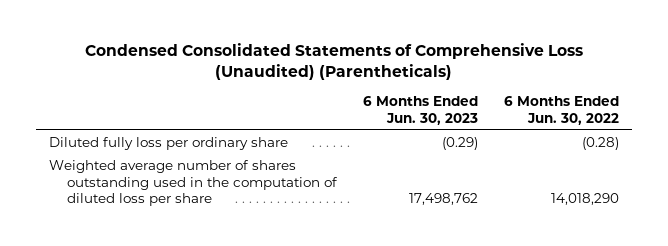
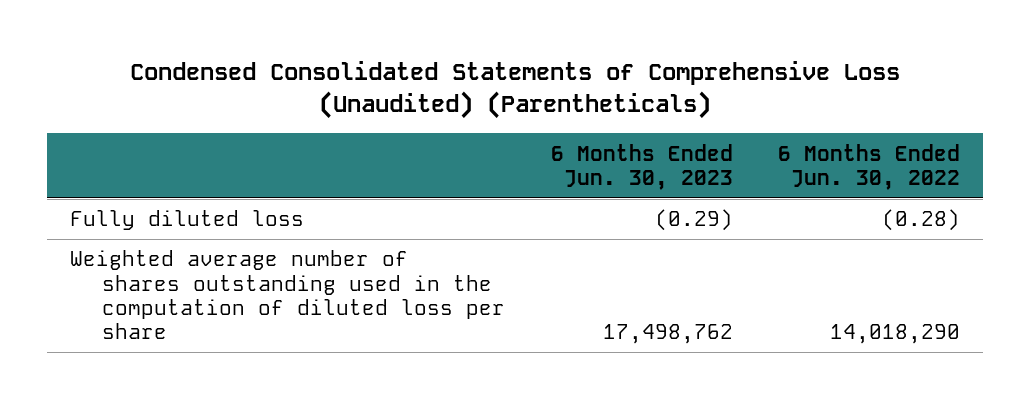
[48,137,288,151] Diluted fully loss per ordinary share -> [70,210,305,231] Fully diluted loss

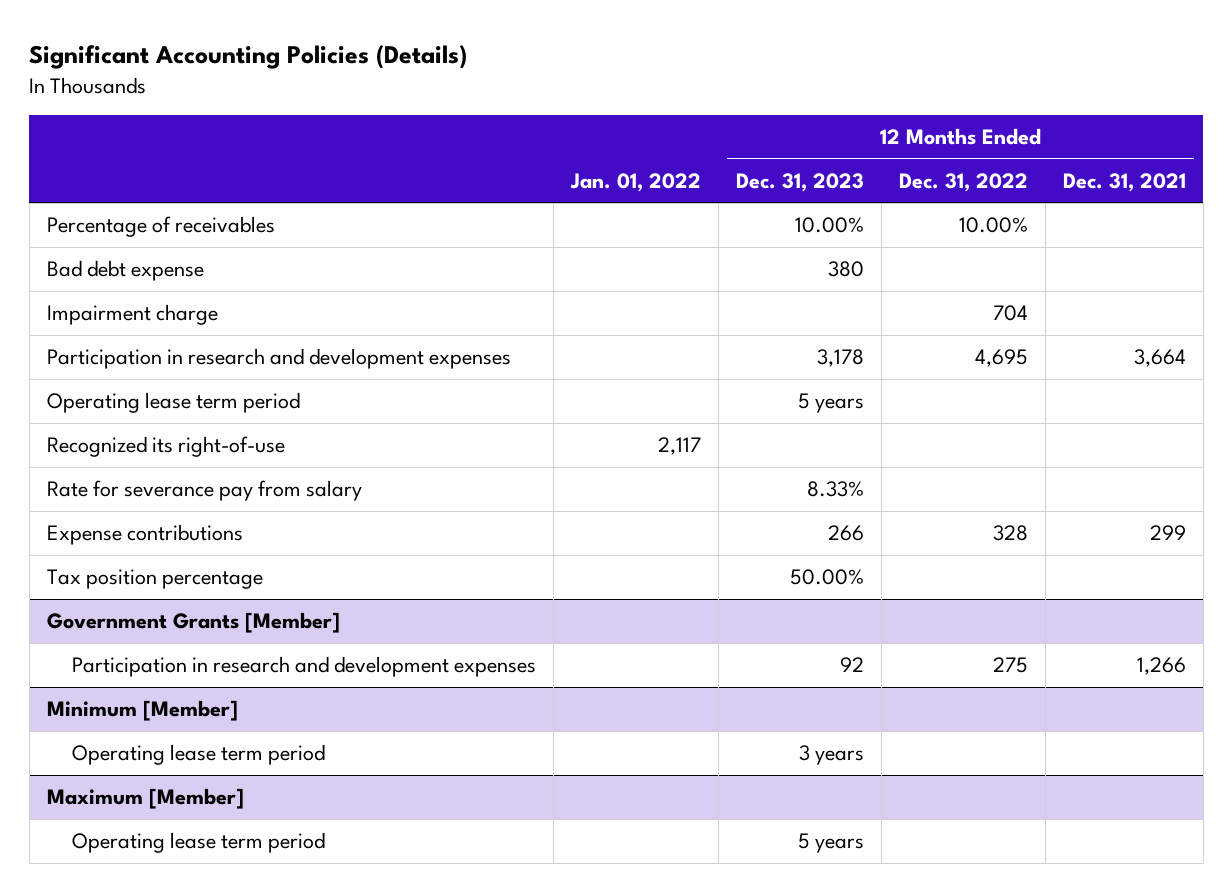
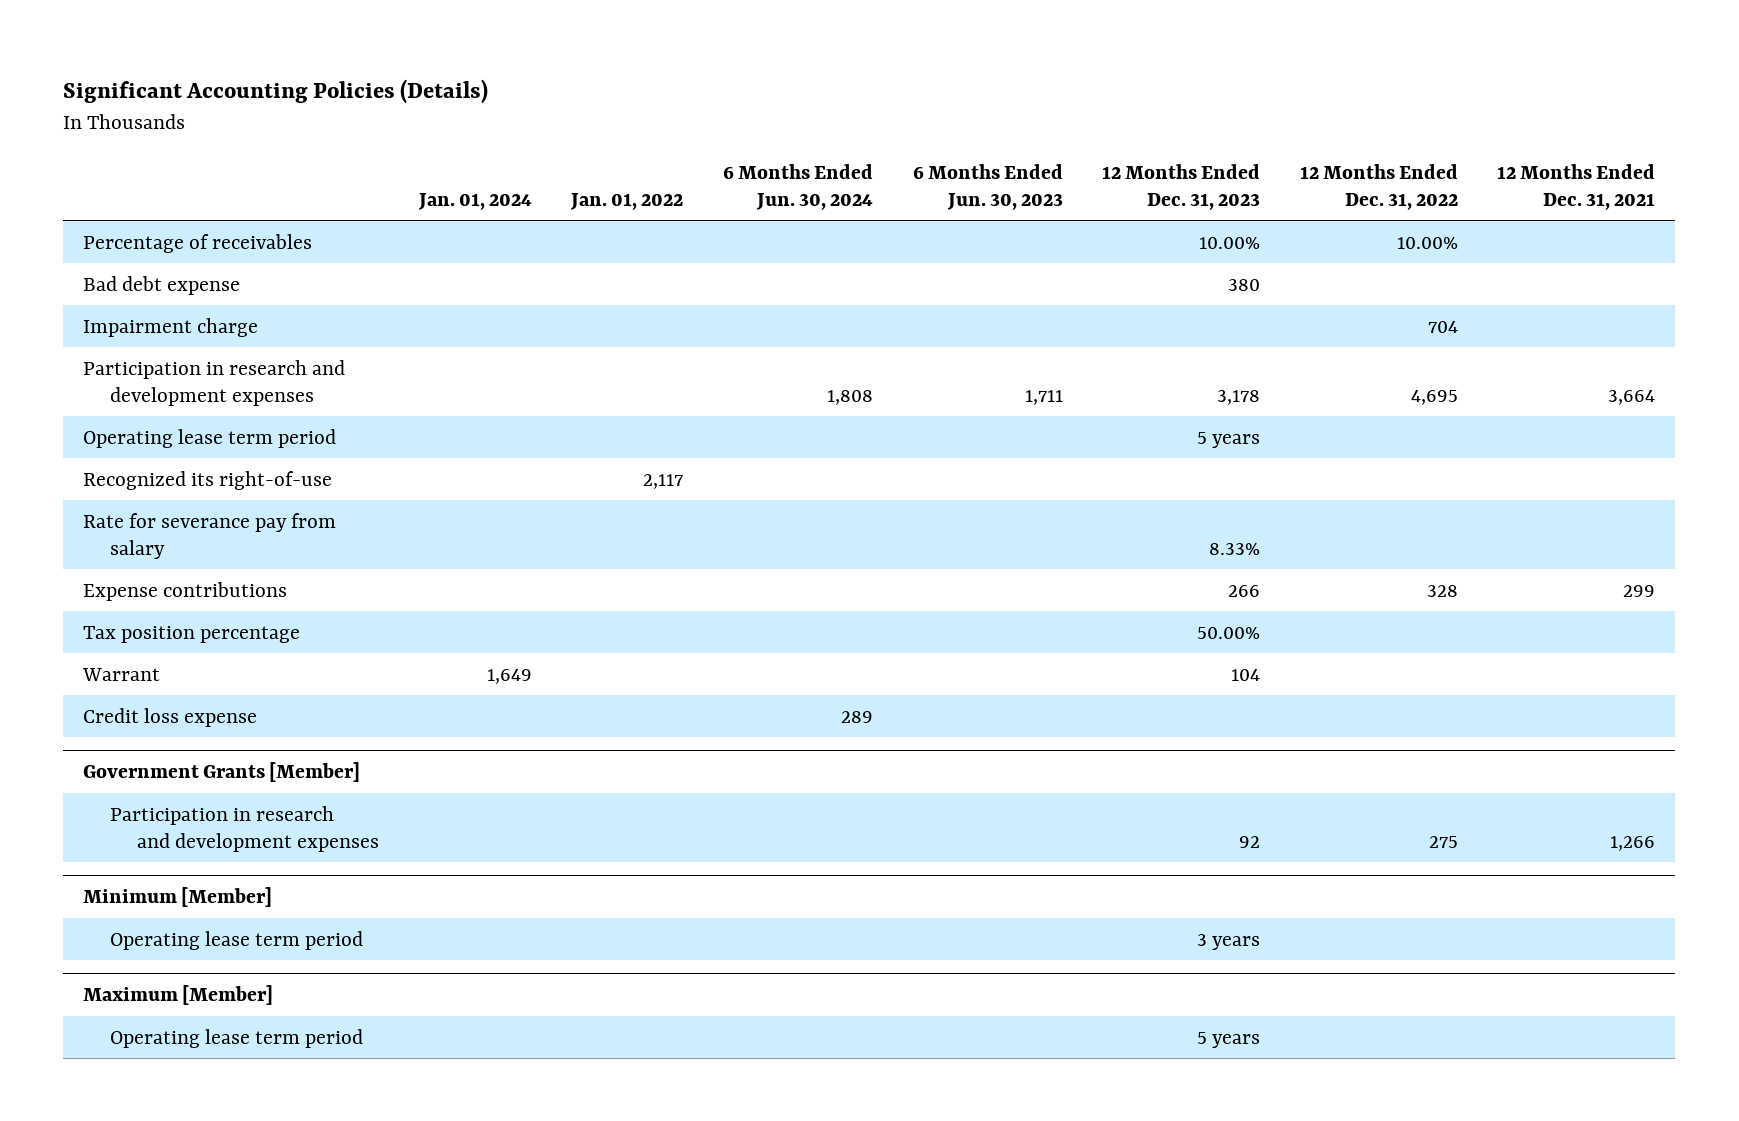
none -> [417,192,532,210] Jan. 01, 2024
none -> [722,163,873,210] 6 Months Ended Jun. 30, 2024
none -> [912,163,1063,210] 6 Months Ended Jun. 30, 2023
none -> [82,667,161,681] Warrant
none -> [83,707,258,727] Credit loss expense

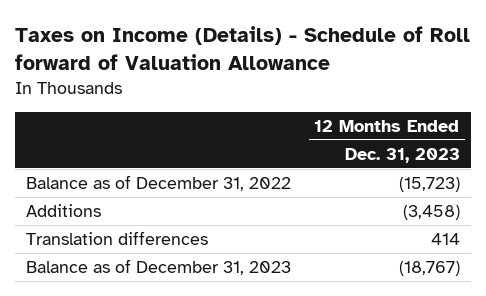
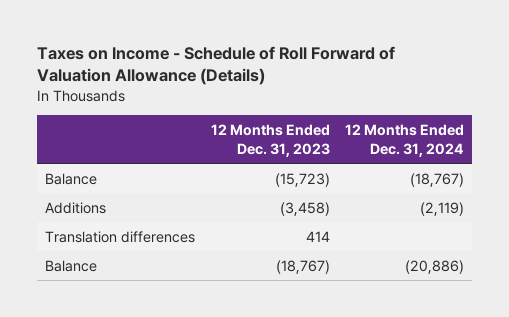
[14,26,470,70] Taxes on Income (Details) - Schedule of Roll forward of Valuation Allowance -> [36,46,395,86] Taxes on Income - Schedule of Roll Forward of Valuation Allowance (Details)
none -> [345,124,465,157] 12 Months Ended Dec. 31, 2024
[26,175,292,192] Balance as of December 31, 2022 -> [44,172,97,185] Balance
[26,259,292,276] Balance as of December 31, 2023 -> [44,259,97,272] Balance

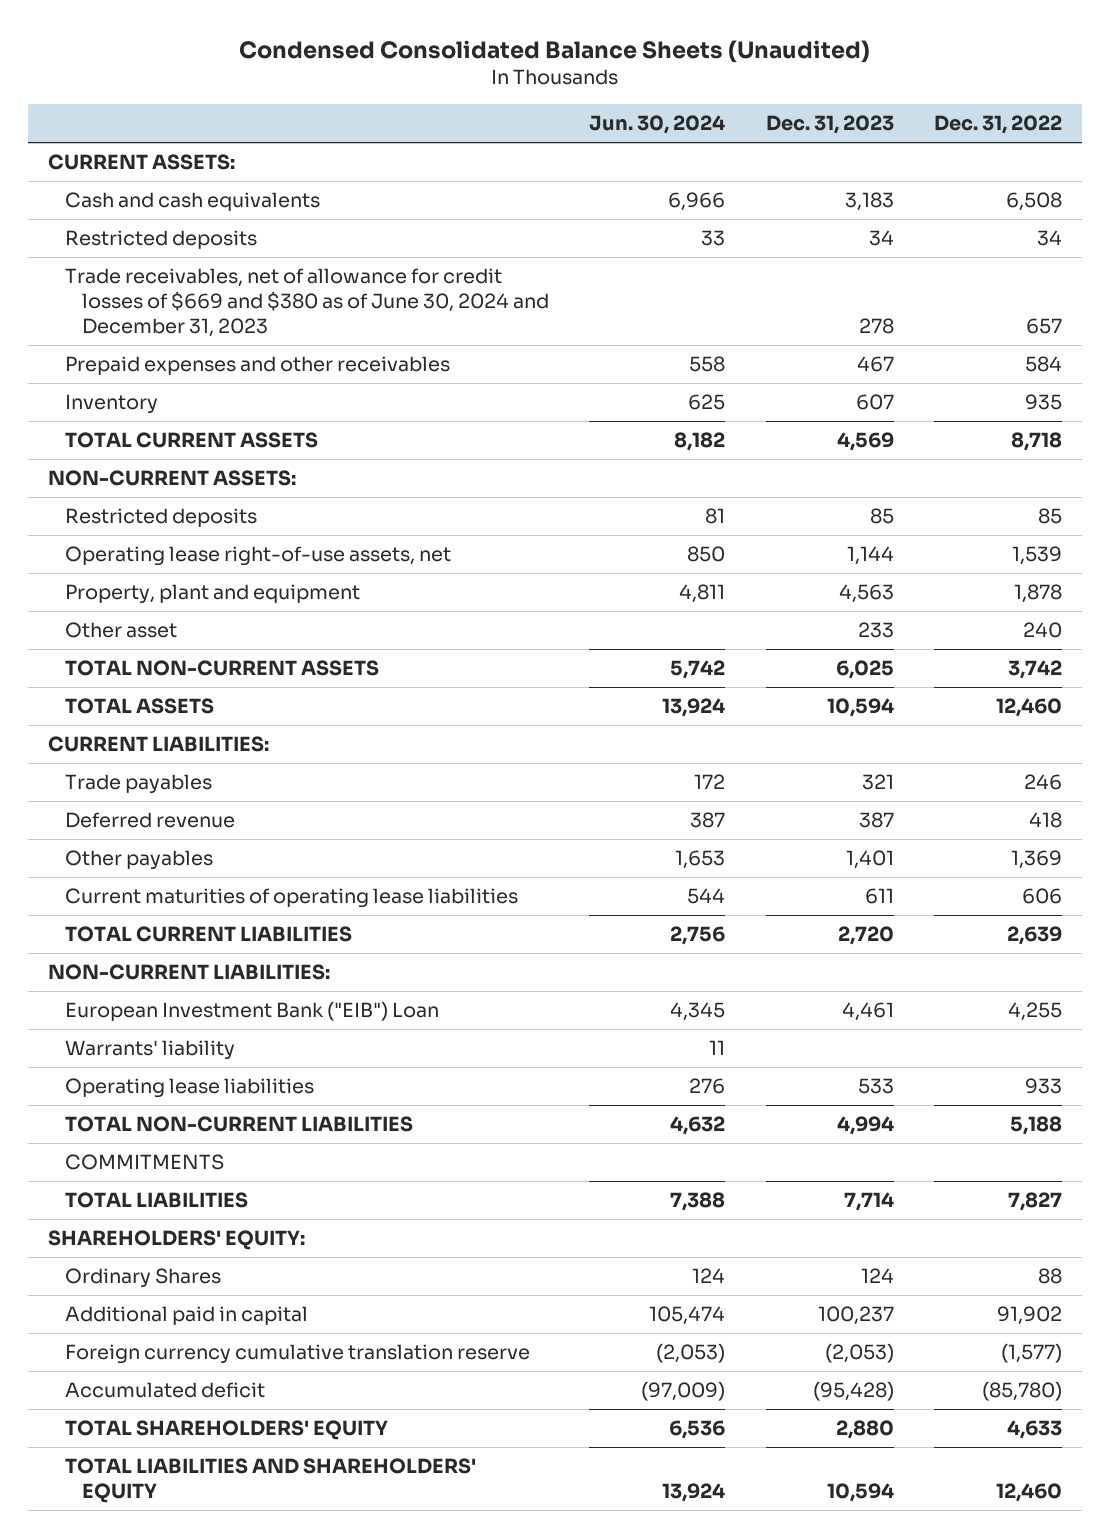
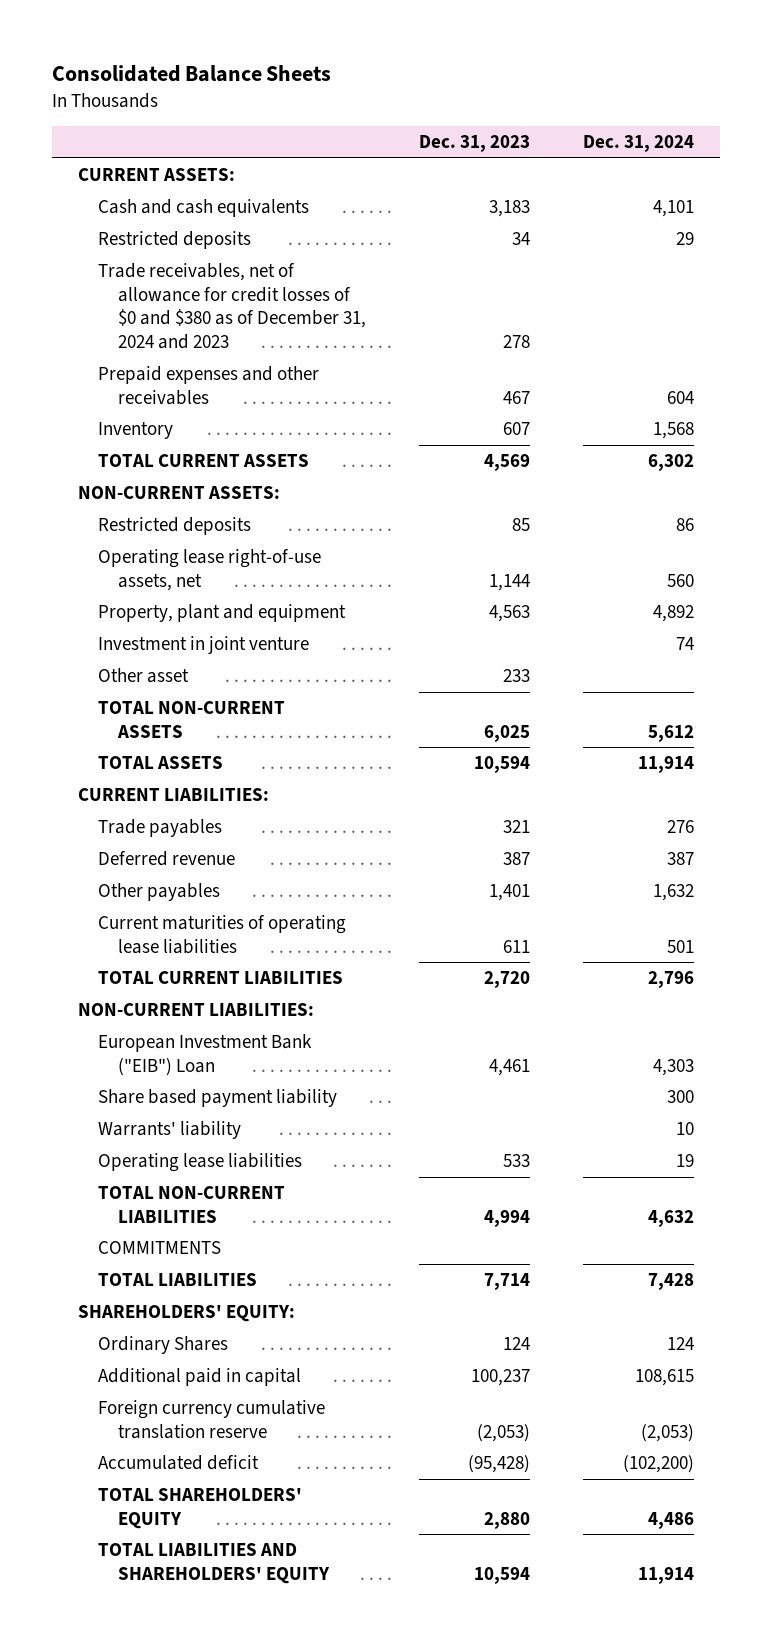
[238,39,870,63] Condensed Consolidated Balance Sheets (Unaudited) -> [51,65,331,83] Consolidated Balance Sheets
[589,115,726,135] Jun. 30, 2024 -> none
[933,115,1062,135] Dec. 31, 2022 -> none
none -> [582,134,694,152] Dec. 31, 2024
[64,268,549,338] Trade receivables, net of allowance for credit losses of $669 and $380 as of June 30, 2024 and December 31, 2023 -> [98,263,366,349] Trade receivables, net of allowance for credit losses of $0 and $380 as of December 31, 2024 and 2023
none -> [98,636,310,655] Investment in joint venture
none -> [98,1089,338,1108] Share based payment liability

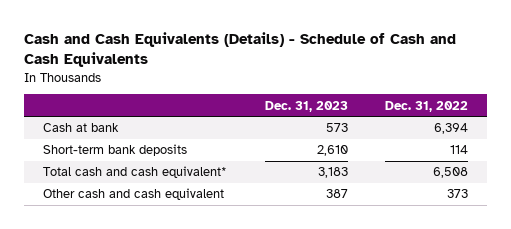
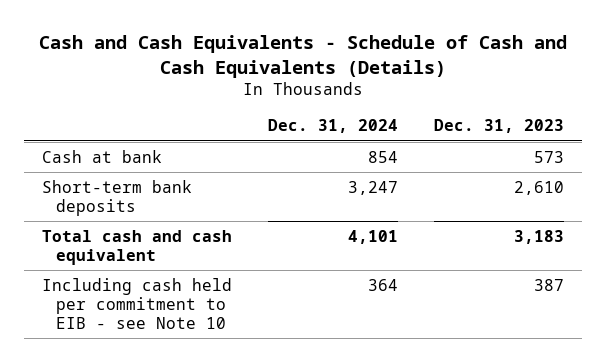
[24,32,457,68] Cash and Cash Equivalents (Details) - Schedule of Cash and Cash Equivalents -> [39,34,568,78] Cash and Cash Equivalents - Schedule of Cash and Cash Equivalents (Details)
[385,100,469,112] Dec. 31, 2022 -> none
none -> [268,119,399,134] Dec. 31, 2024
[43,166,228,179] Total cash and cash equivalent* -> [42,229,233,265] Total cash and cash equivalent
[43,188,225,201] Other cash and cash equivalent -> [42,277,233,330] Including cash held per commitment to EIB - see Note 10

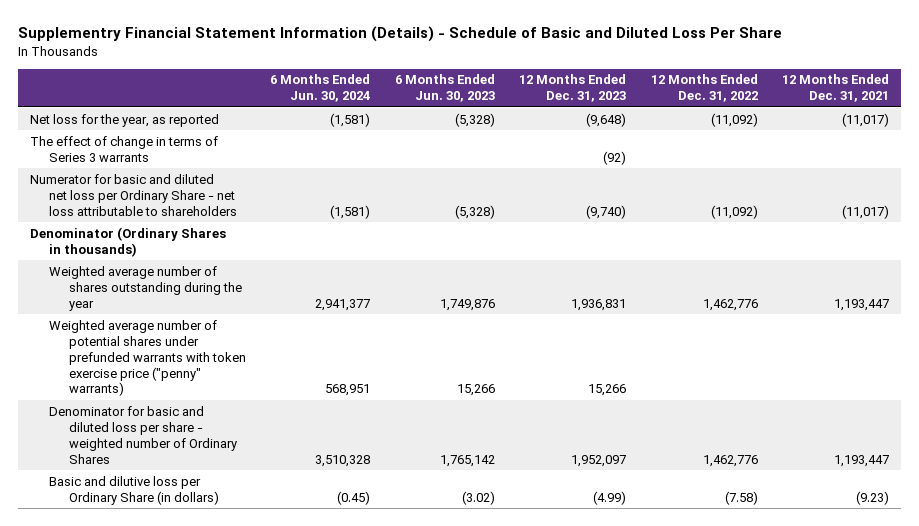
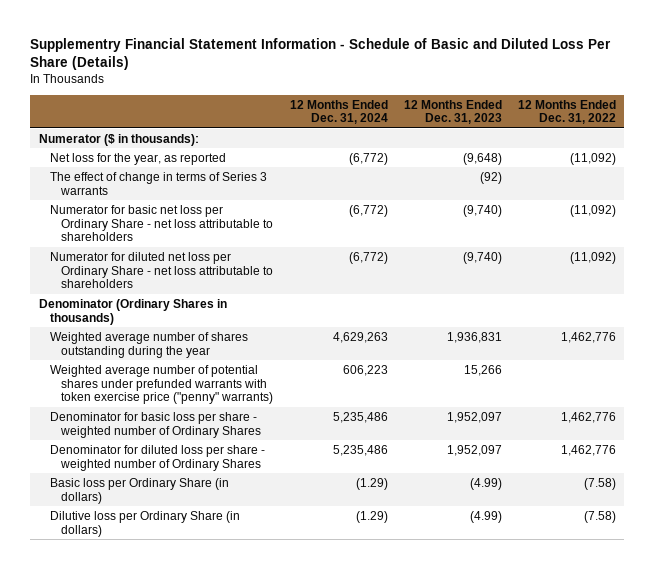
[17,25,782,42] Supplementry Financial Statement Information (Details) - Schedule of Basic and Diluted Loss Per Share -> [30,37,612,71] Supplementry Financial Statement Information - Schedule of Basic and Diluted Loss Per Share (Details)
[270,74,371,103] 6 Months Ended Jun. 30, 2024 -> none
[394,74,495,103] 6 Months Ended Jun. 30, 2023 -> none
[782,74,890,103] 12 Months Ended Dec. 31, 2021 -> none
none -> [289,99,388,125] 12 Months Ended Dec. 31, 2024
none -> [38,133,199,146] Numerator ($ in thousands):
[29,173,238,216] Numerator for basic and diluted net loss per Ordinary Share - net loss attributable to shareholders -> [50,204,274,242] Numerator for basic net loss per Ordinary Share - net loss attributable to shareholders
none -> [50,251,274,289] Numerator for diluted net loss per Ordinary Share - net loss attributable to shareholders
[49,405,237,464] Denominator for basic and diluted loss per share - weighted number of Ordinary Shares -> [50,411,262,438] Denominator for basic loss per share - weighted number of Ordinary Shares
none -> [50,444,266,471] Denominator for diluted loss per share - weighted number of Ordinary Shares
[49,475,219,505] Basic and dilutive loss per Ordinary Share (in dollars) -> [50,477,230,504] Basic loss per Ordinary Share (in dollars)
none -> [50,510,241,537] Dilutive loss per Ordinary Share (in dollars)

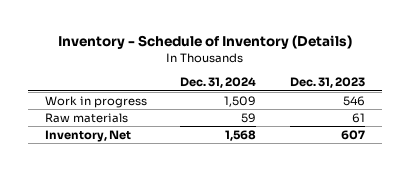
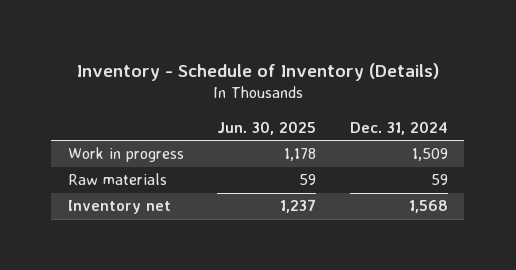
[290,77,366,89] Dec. 31, 2023 -> none
none -> [217,120,317,135] Jun. 30, 2025
[44,129,131,142] Inventory, Net -> [68,200,172,215] Inventory net

